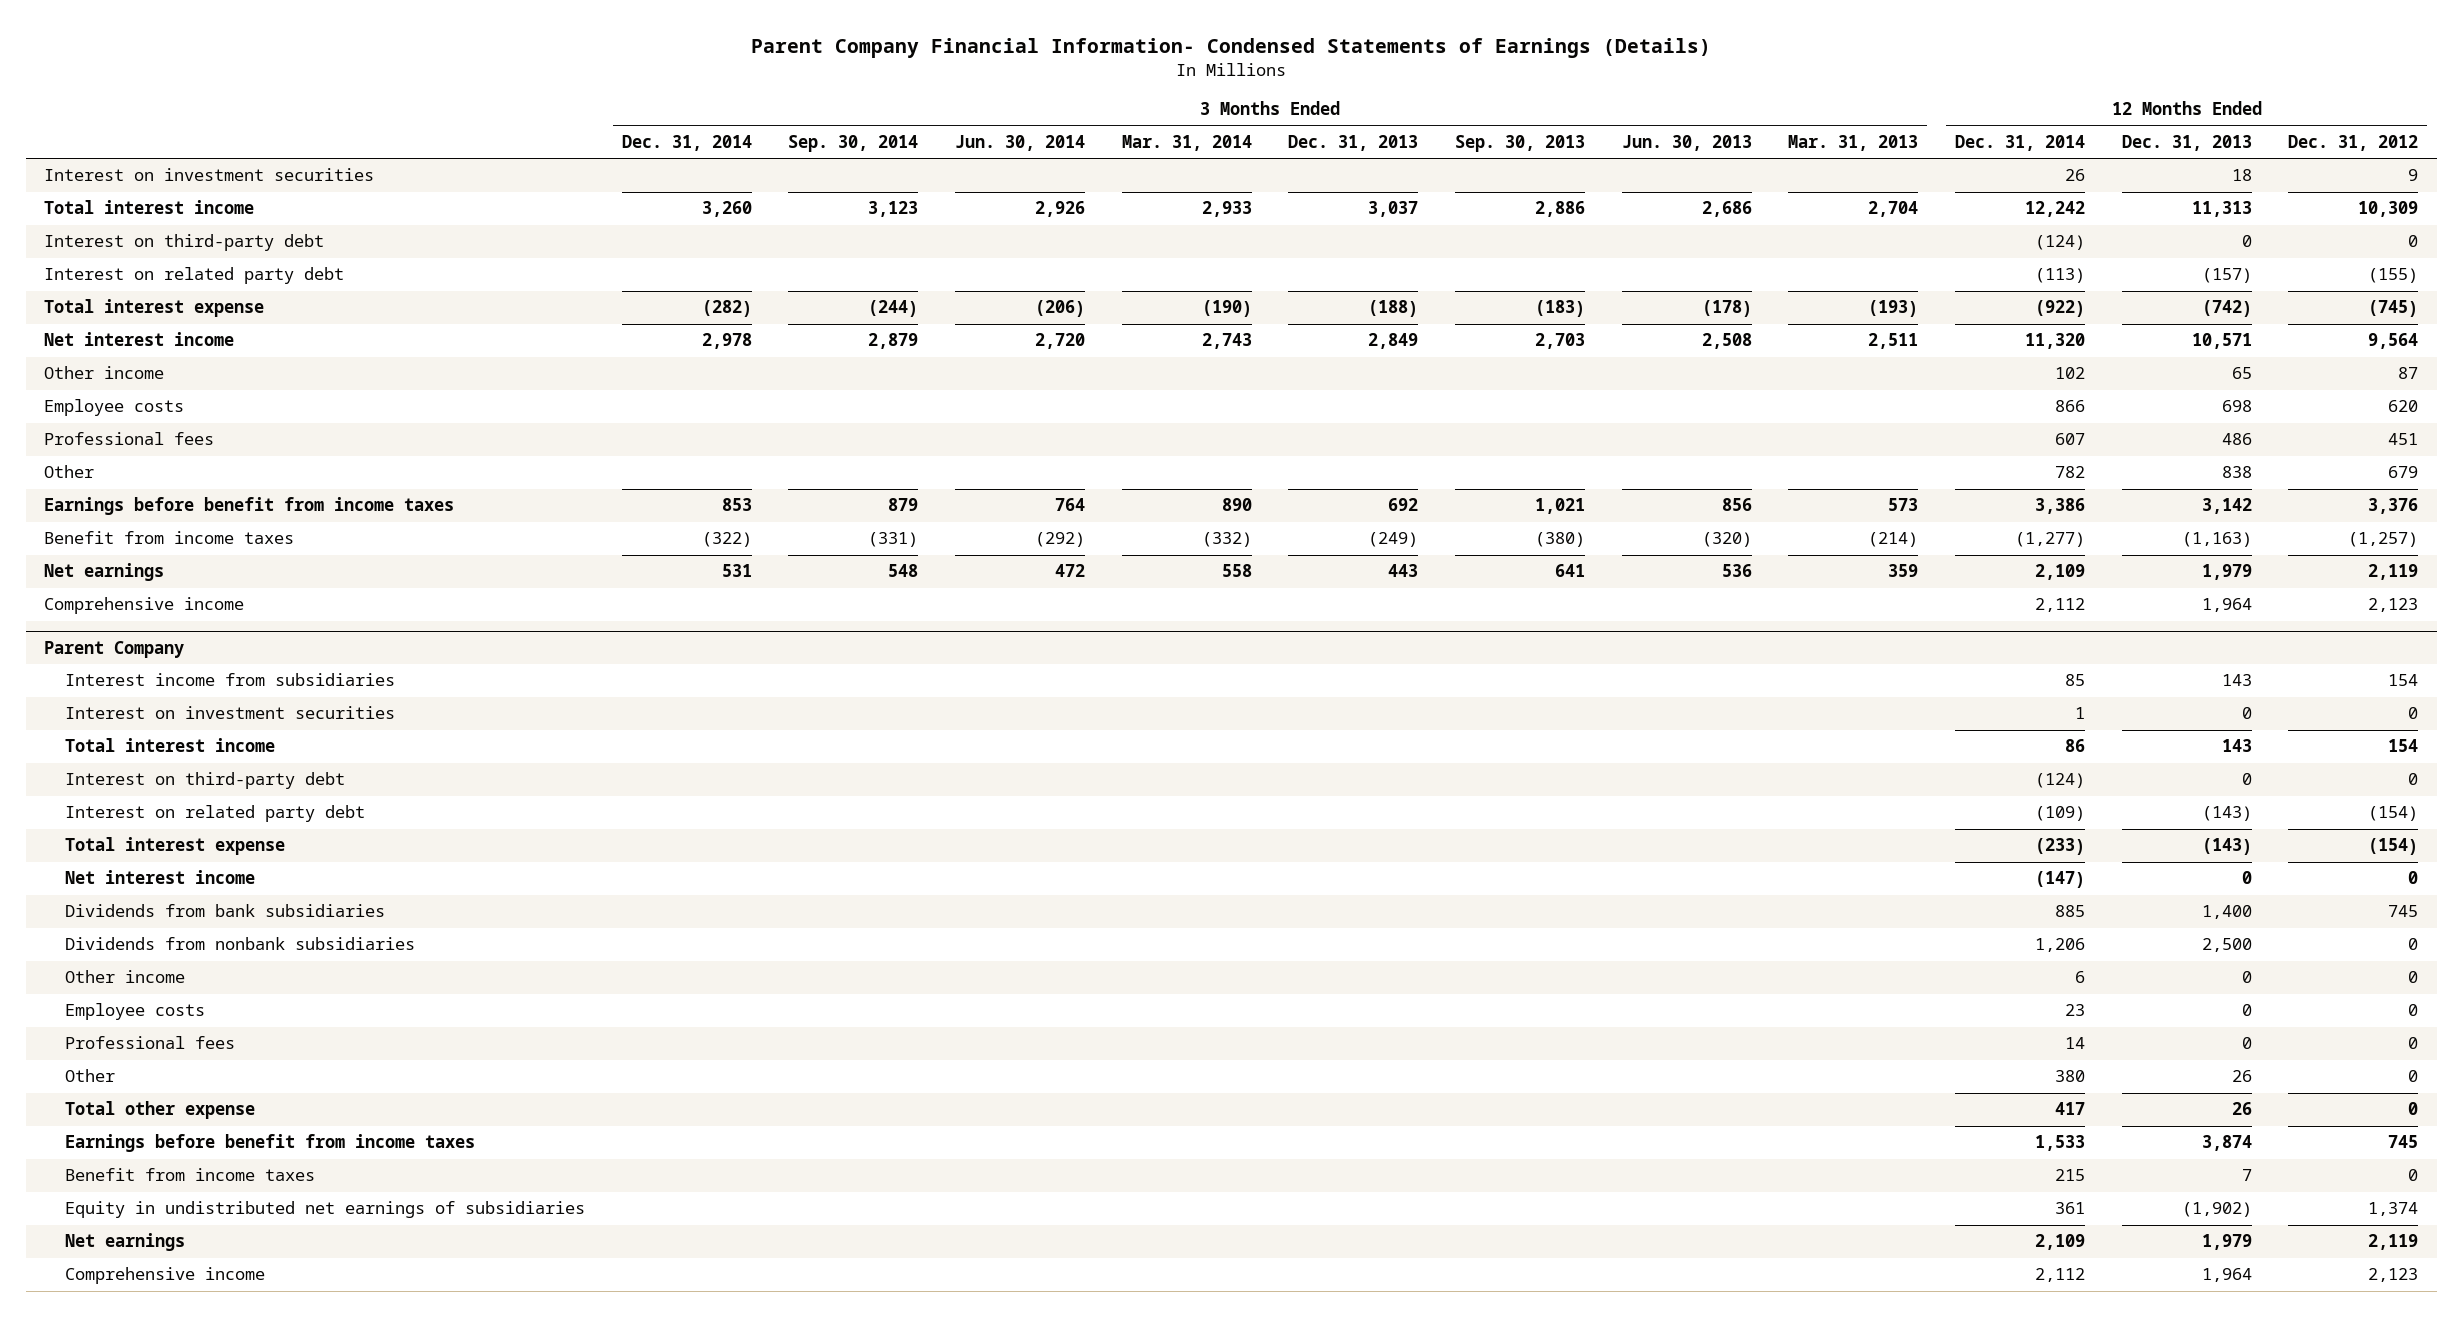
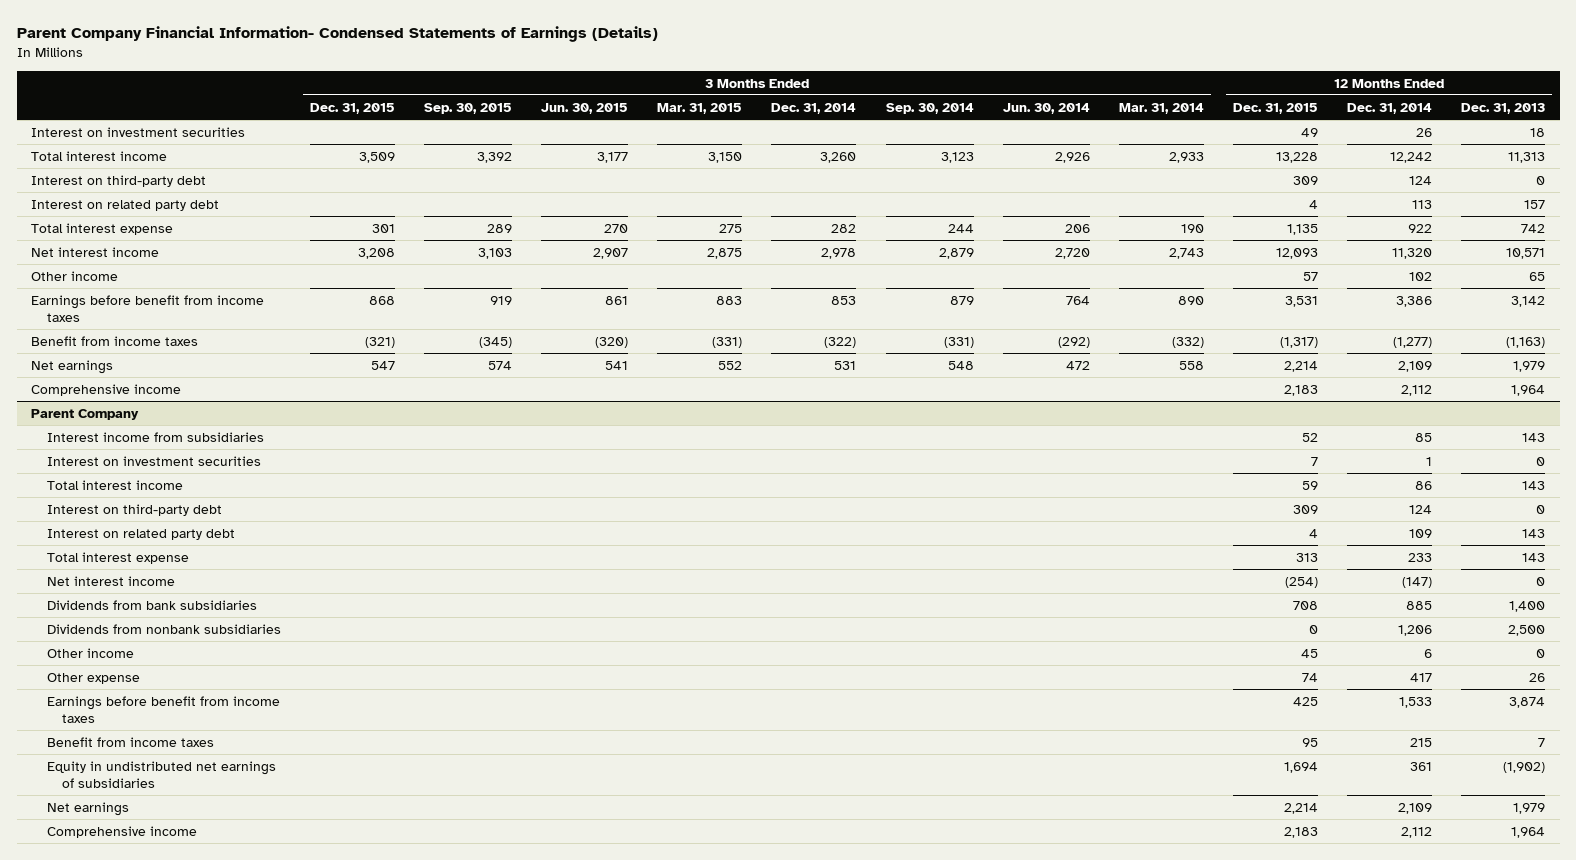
[1288,134,1419,151] Dec. 31, 2013 -> none
[1455,134,1586,152] Sep. 30, 2013 -> none
[1621,134,1752,151] Jun. 30, 2013 -> none
[1788,134,1919,151] Mar. 31, 2013 -> none
[2288,134,2419,151] Dec. 31, 2012 -> none
none -> [309,102,395,114] Dec. 31, 2015
none -> [424,102,513,114] Sep. 30, 2015
none -> [541,102,629,114] Jun. 30, 2015
none -> [657,102,743,114] Mar. 31, 2015
none -> [1232,102,1318,114] Dec. 31, 2015
[2034,235,2085,251] (124) -> [1408,175,1432,185] 124
[2034,268,2085,284] (113) -> [1411,199,1432,209] 113
[2201,268,2252,284] (157) -> [1524,199,1546,209] 157
[701,300,752,318] (282) -> [831,223,857,233] 282
[868,300,919,318] (244) -> [947,223,974,233] 244
[1035,300,1086,318] (206) -> [1064,223,1090,233] 206
[1201,300,1252,318] (190) -> [1180,223,1204,233] 190
[2034,300,2085,318] (922) -> [1407,223,1432,233] 922
[2201,300,2252,318] (742) -> [1521,223,1546,233] 742
[44,399,185,417] Employee costs -> none
[44,432,215,446] Professional fees -> none
[44,465,95,479] Other -> none
[2034,773,2085,789] (124) -> [1408,504,1432,514] 124
[2034,806,2085,822] (109) -> [1408,528,1432,538] 109
[2201,806,2252,822] (143) -> [1522,528,1546,538] 143
[2034,838,2085,856] (233) -> [1407,552,1432,562] 233
[2201,838,2252,856] (143) -> [1522,552,1546,562] 143
[65,1003,206,1021] Employee costs -> none
[65,1036,236,1050] Professional fees -> none
[65,1069,116,1083] Other -> none
[65,1101,256,1120] Total other expense -> [46,672,140,684] Other expense

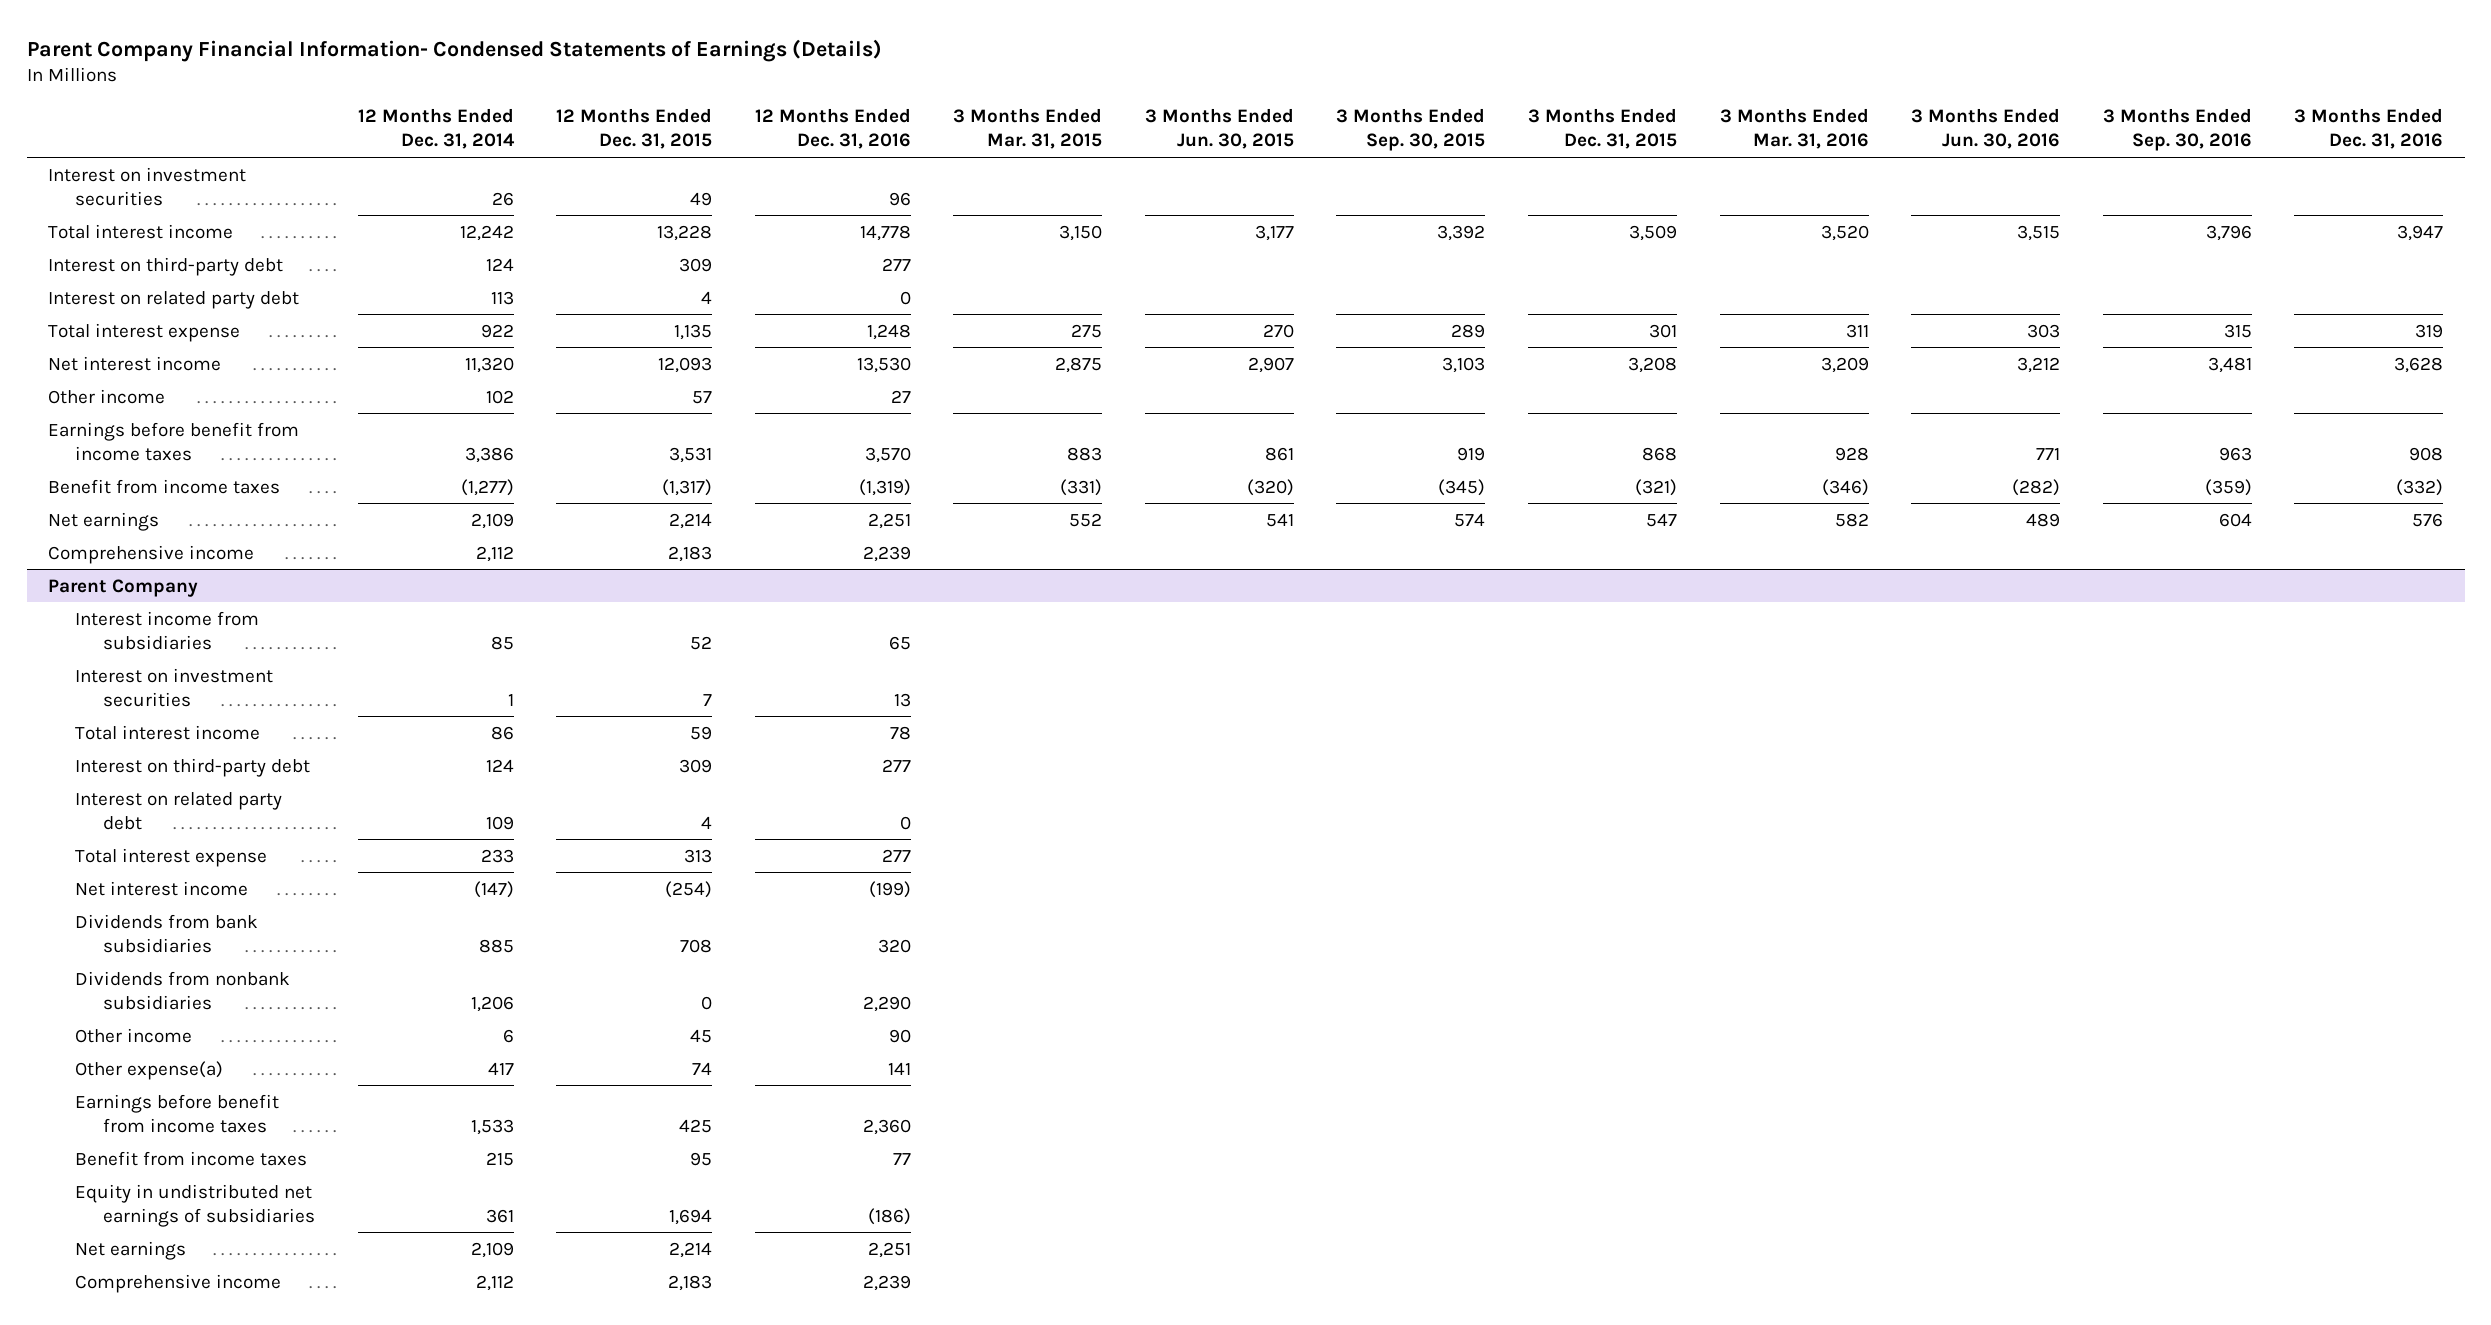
[771,102,857,114] Dec. 31, 2014 -> none
[885,102,974,114] Sep. 30, 2014 -> none
[1002,102,1090,114] Jun. 30, 2014 -> none
[1118,102,1204,114] Mar. 31, 2014 -> none
[1461,102,1546,114] Dec. 31, 2013 -> none
none -> [754,108,911,150] 12 Months Ended Dec. 31, 2016
none -> [1719,108,1869,150] 3 Months Ended Mar. 31, 2016
none -> [1911,108,2061,150] 3 Months Ended Jun. 30, 2016
none -> [2102,108,2252,152] 3 Months Ended Sep. 30, 2016
none -> [2294,108,2444,150] 3 Months Ended Dec. 31, 2016
[46,672,140,684] Other expense -> [75,1060,224,1080] Other expense(a)

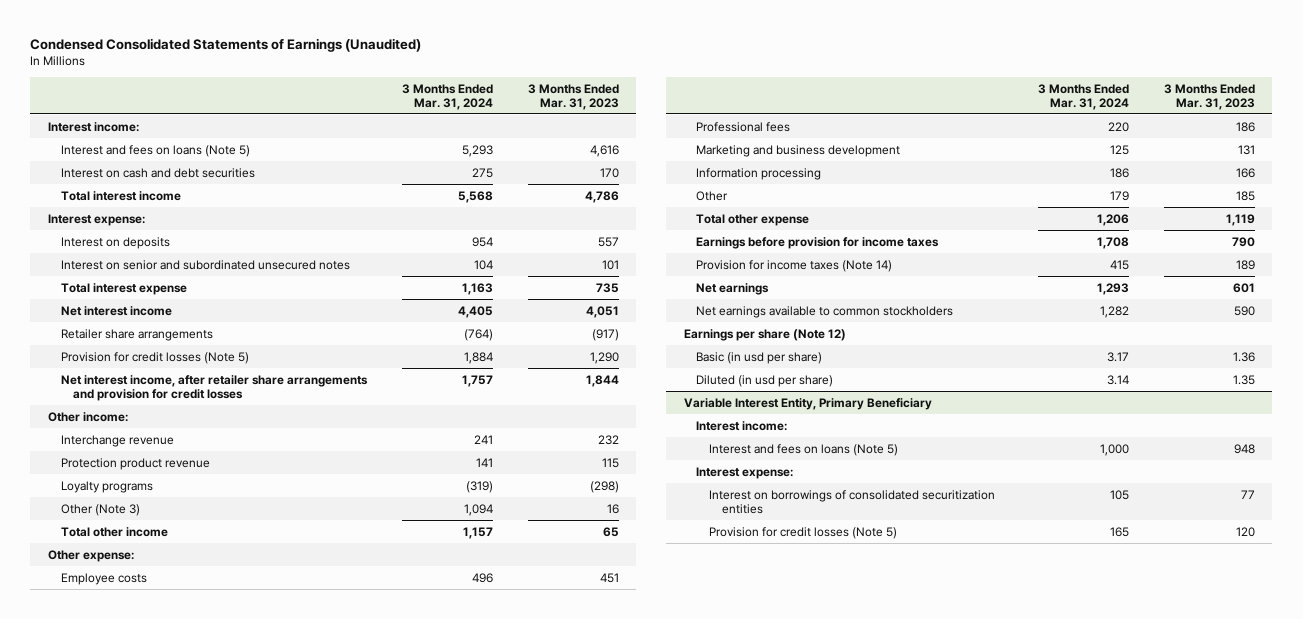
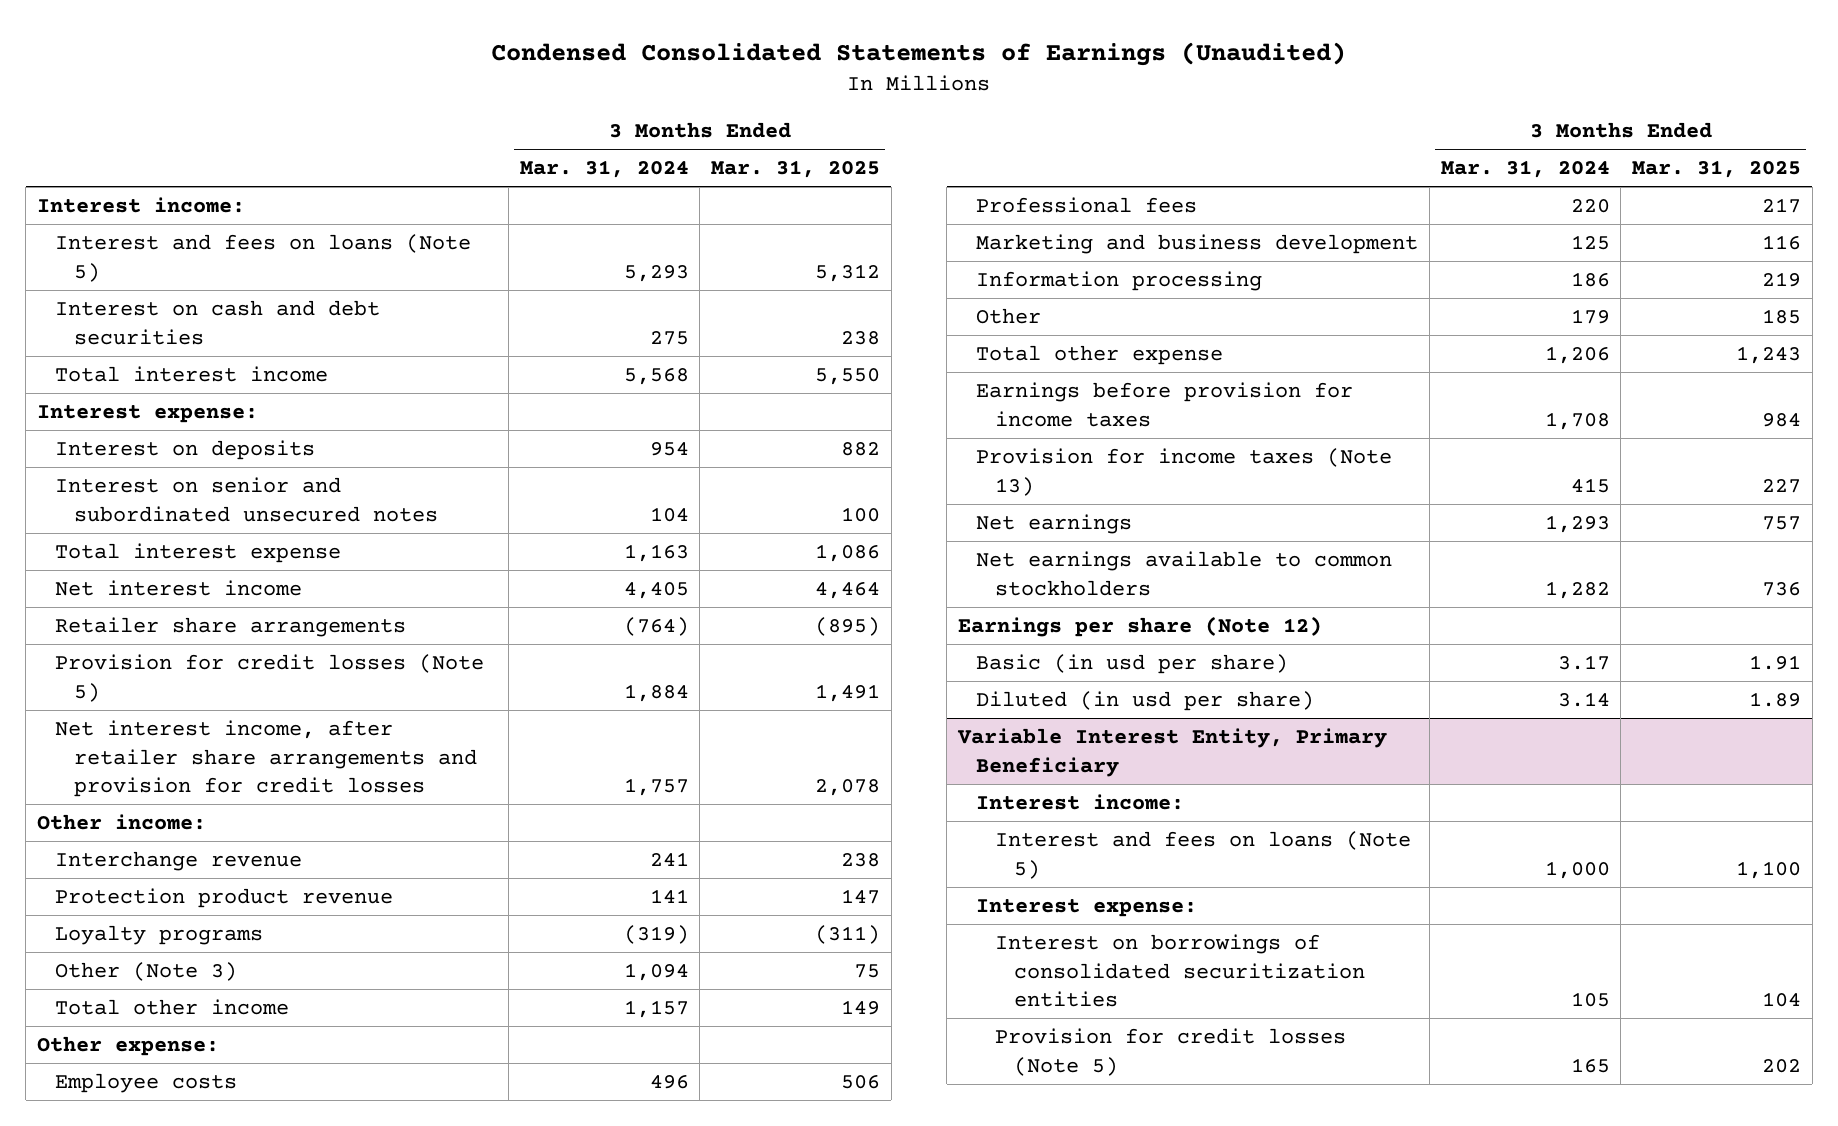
[527,83,619,110] 3 Months Ended Mar. 31, 2023 -> none
none -> [710,160,880,179] Mar. 31, 2025
[696,259,893,272] Provision for income taxes (Note 14) -> [976,447,1393,496] Provision for income taxes (Note 13)

